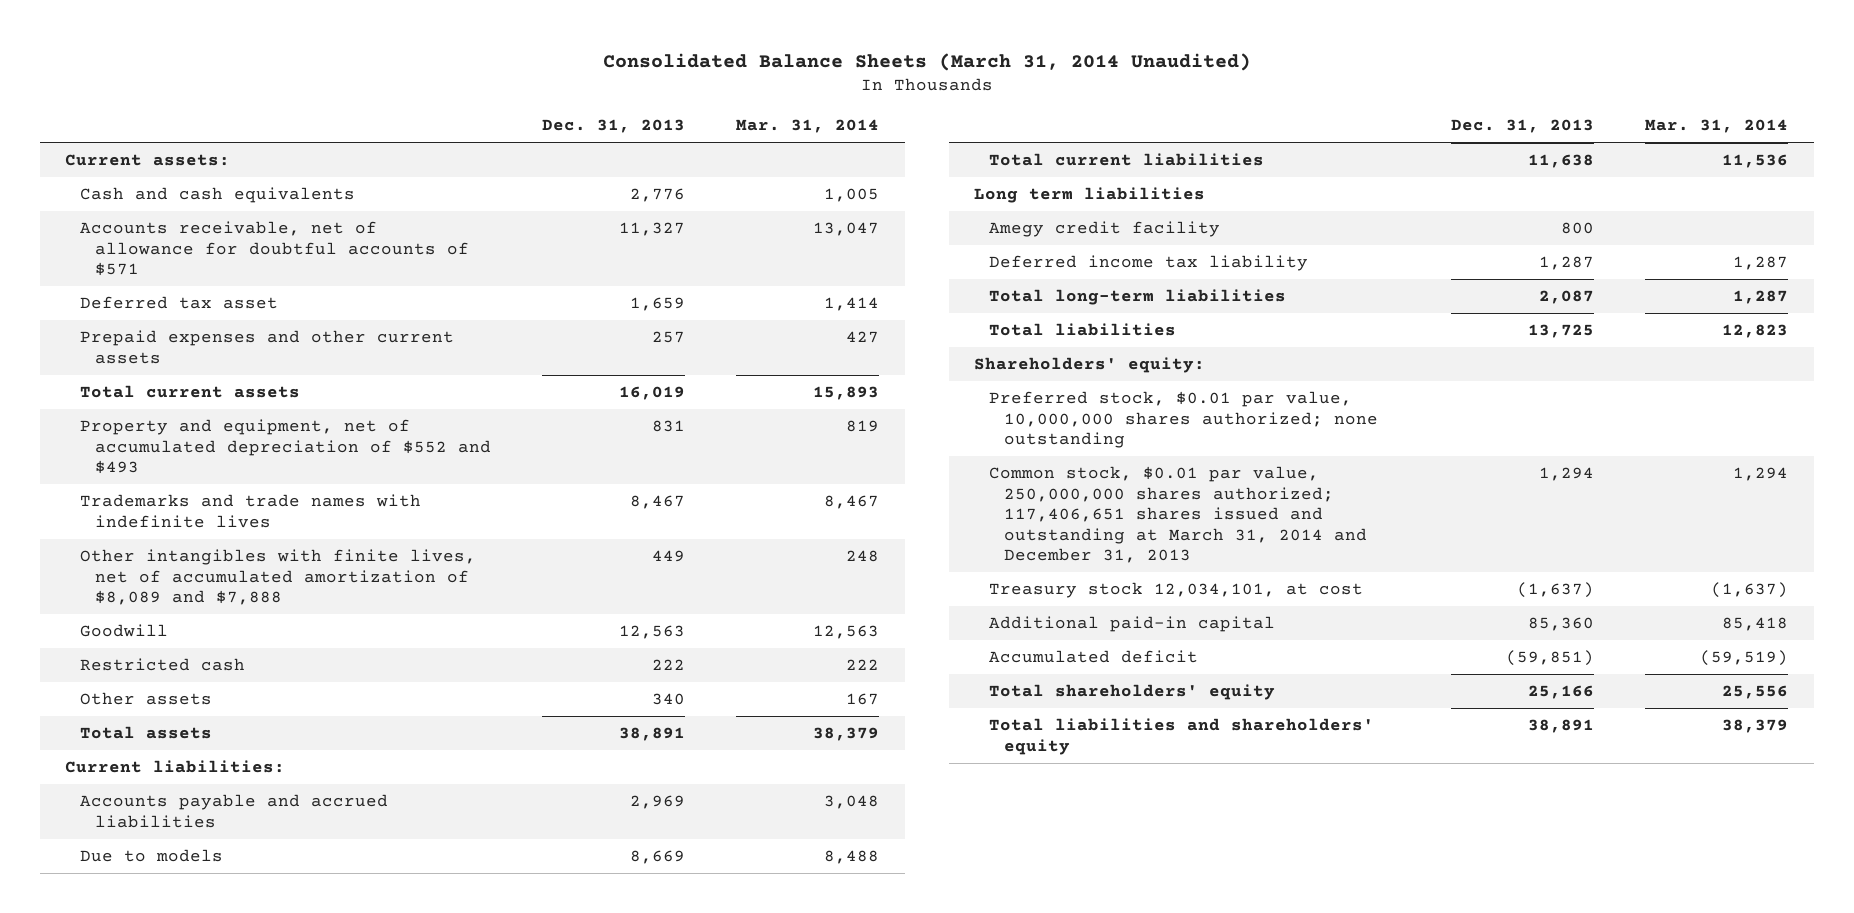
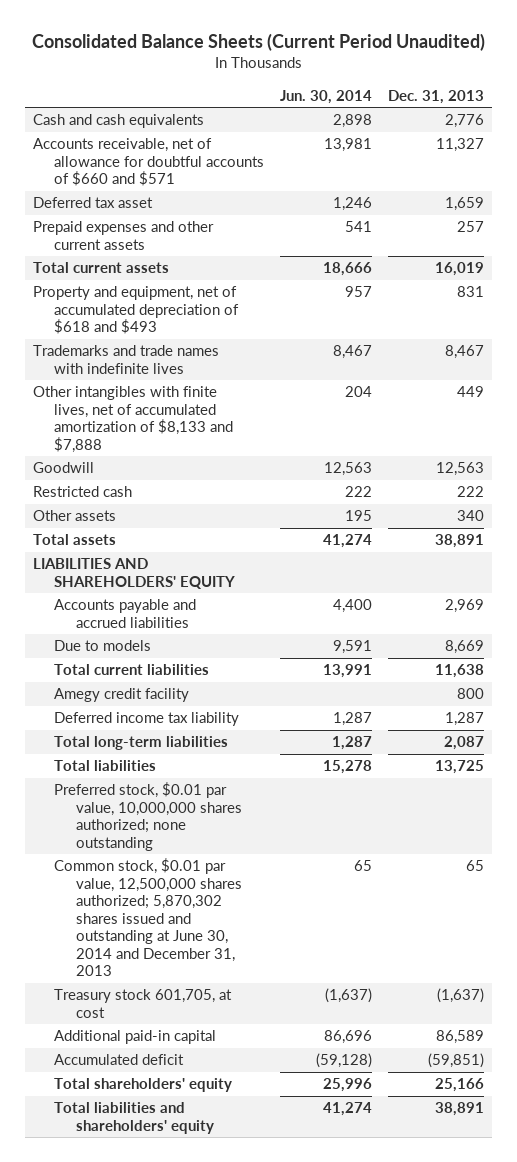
[602,52,1251,71] Consolidated Balance Sheets (March 31, 2014 Unaudited) -> [31,32,485,51] Consolidated Balance Sheets (Current Period Unaudited)
[736,118,880,133] Mar. 31, 2014 -> none
none -> [280,89,373,104] Jun. 30, 2014
[65,154,231,167] Current assets: -> none
[80,221,469,277] Accounts receivable, net of allowance for doubtful accounts of $571 -> [32,138,265,187] Accounts receivable, net of allowance for doubtful accounts of $660 and $571
[80,419,491,475] Property and equipment, net of accumulated depreciation of $552 and $493 -> [32,286,240,335] Property and equipment, net of accumulated depreciation of $618 and $493
[80,549,477,606] Other intangibles with finite lives, net of accumulated amortization of $8,089 and $7,888 -> [32,386,234,453] Other intangibles with finite lives, net of accumulated amortization of $8,133 and $7,888
[65,760,286,774] Current liabilities: -> none
none -> [32,558,236,589] LIABILITIES AND SHAREHOLDERS' EQUITY
[974,187,1206,204] Long term liabilities -> none
[974,357,1206,374] Shareholders' equity: -> none
[989,466,1367,564] Common stock, $0.01 par value, 250,000,000 shares authorized; 117,406,651 shares issued and outstanding at March 31, 2014 and December 31, 2013 -> [54,858,242,977] Common stock, $0.01 par value, 12,500,000 shares authorized; 5,870,302 shares issued and outstanding at June 30, 2014 and December 31, 2013
[1539,467,1595,482] 1,294 -> [466,860,485,872] 65
[989,582,1364,599] Treasury stock 12,034,101, at cost -> [54,989,233,1018] Treasury stock 601,705, at cost
[1528,617,1595,632] 85,360 -> [436,1030,485,1045] 86,589

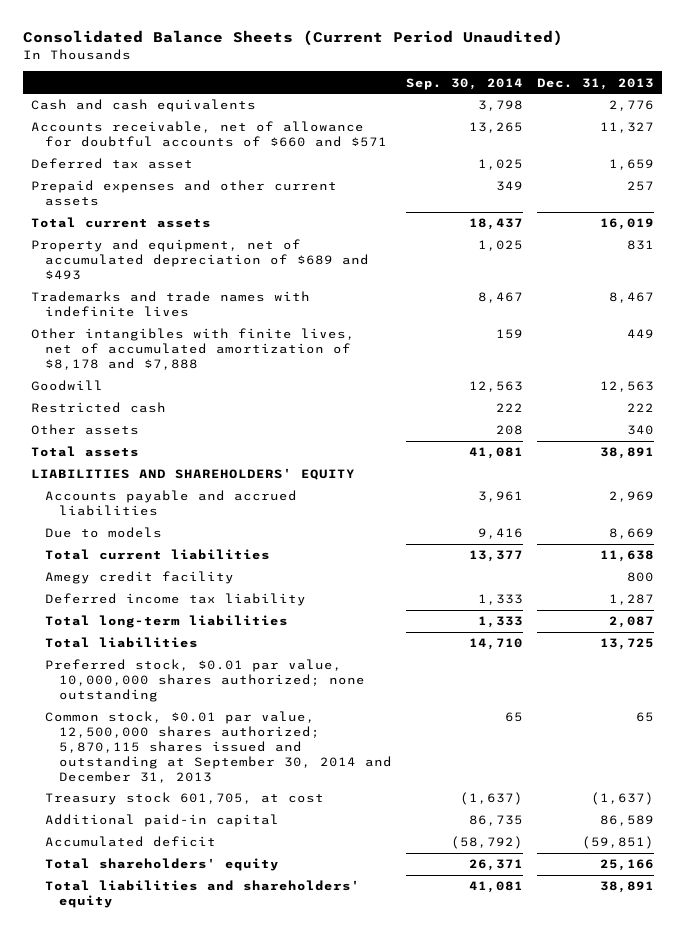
[280,89,373,104] Jun. 30, 2014 -> none
none -> [406,77,524,90] Sep. 30, 2014
[32,286,240,335] Property and equipment, net of accumulated depreciation of $618 and $493 -> [30,239,369,280] Property and equipment, net of accumulated depreciation of $689 and $493
[32,386,234,453] Other intangibles with finite lives, net of accumulated amortization of $8,133 and $7,888 -> [30,328,355,370] Other intangibles with finite lives, net of accumulated amortization of $8,178 and $7,888
[54,858,242,977] Common stock, $0.01 par value, 12,500,000 shares authorized; 5,870,302 shares issued and outstanding at June 30, 2014 and December 31, 2013 -> [44,711,393,783] Common stock, $0.01 par value, 12,500,000 shares authorized; 5,870,115 shares issued and outstanding at September 30, 2014 and December 31, 2013

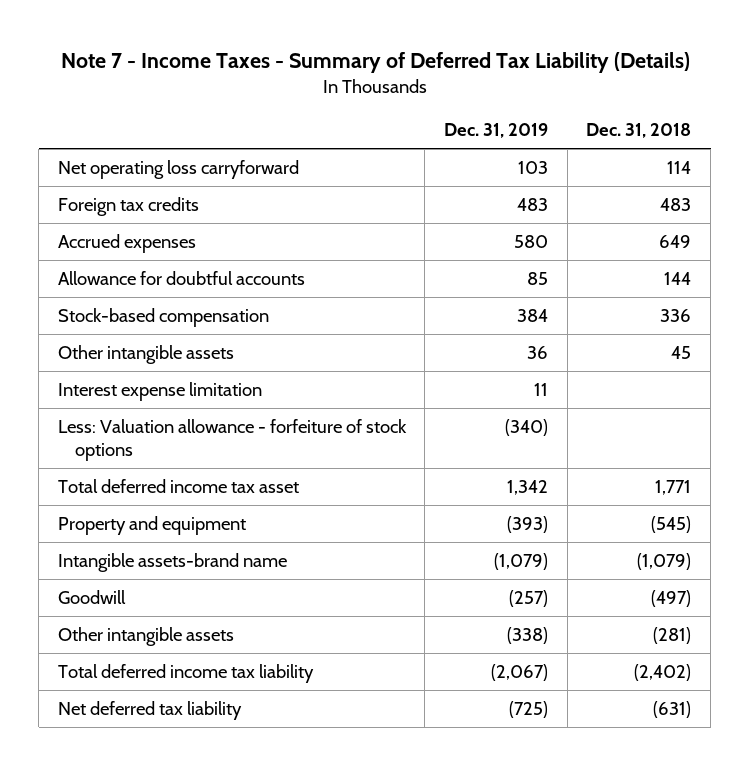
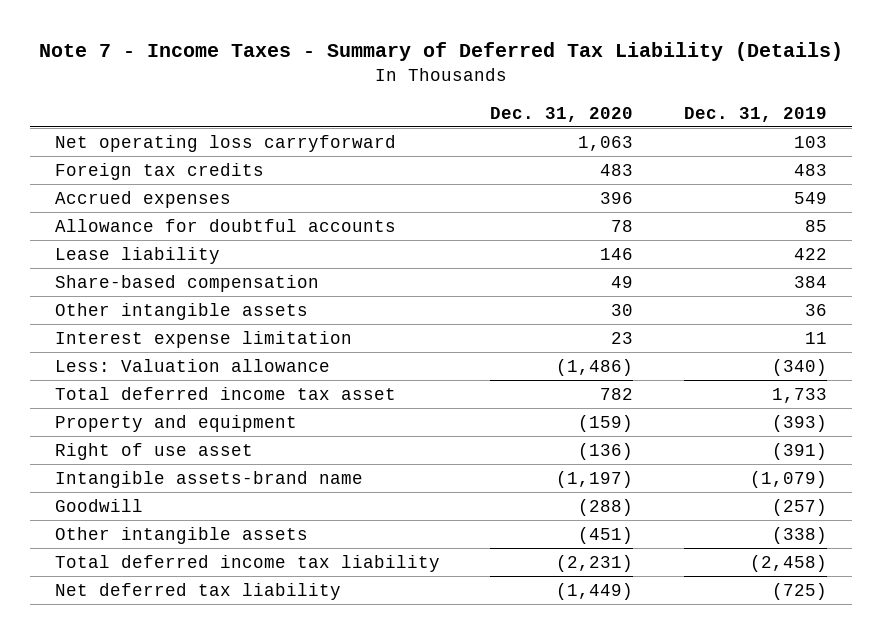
[586,123,692,139] Dec. 31, 2018 -> none
none -> [490,106,634,122] Dec. 31, 2020
[514,234,549,248] 580 -> [793,191,827,204] 549
none -> [55,246,221,264] Lease liability
[57,307,269,327] Stock-based compensation -> [55,274,320,292] Share-based compensation
[57,418,407,461] Less: Valuation allowance - forfeiture of stock options -> [55,358,331,372] Less: Valuation allowance
[507,479,549,495] 1,342 -> [771,387,827,403] 1,733
none -> [55,442,254,460] Right of use asset
[491,663,549,681] (2,067) -> [749,554,827,572] (2,458)

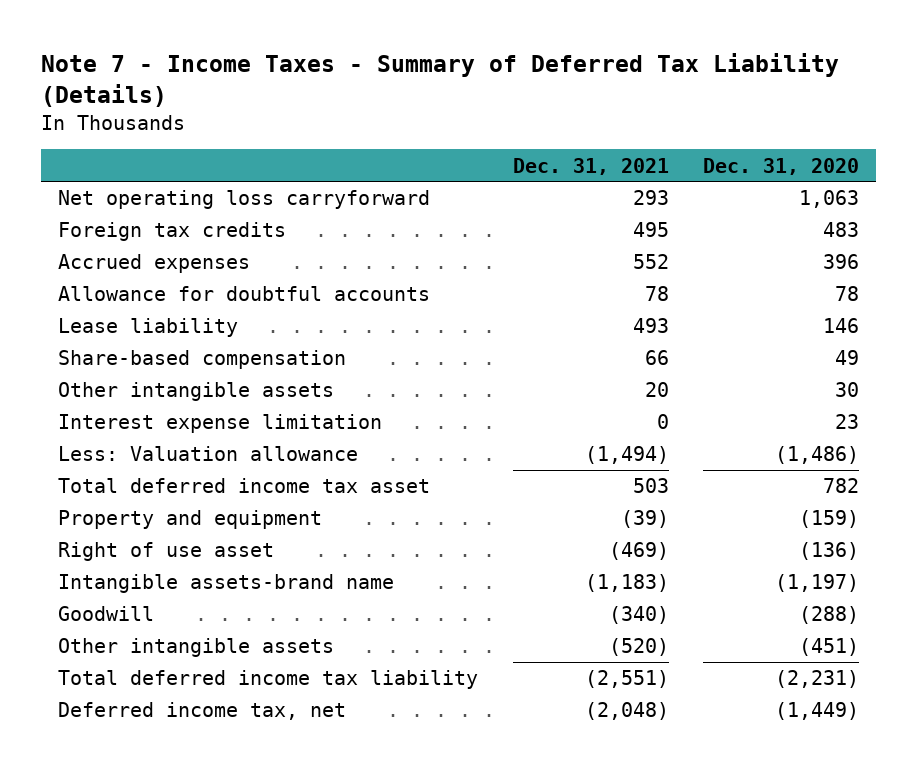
[683,106,827,122] Dec. 31, 2019 -> none
none -> [512,157,669,175] Dec. 31, 2021
[55,582,342,600] Net deferred tax liability -> [58,702,347,721] Deferred income tax, net

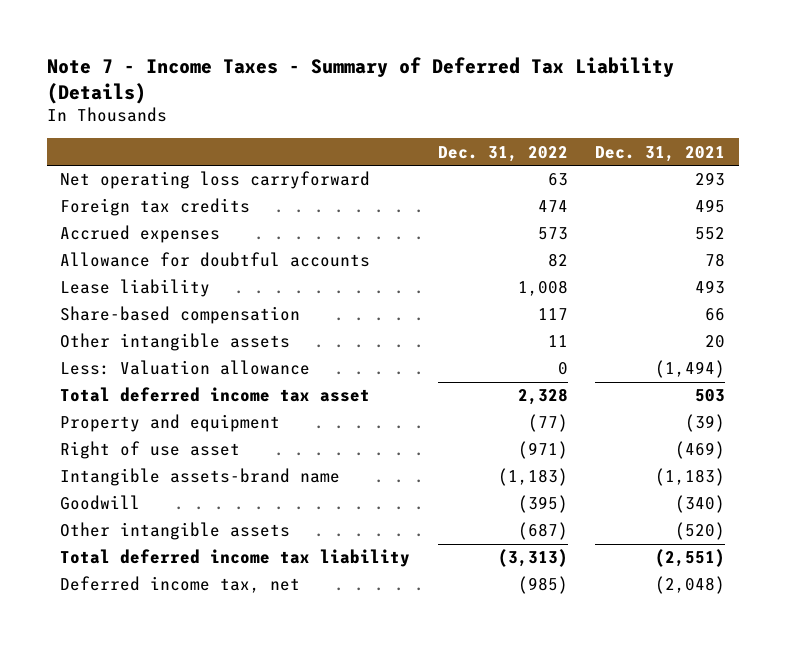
[703,157,860,175] Dec. 31, 2020 -> none
none -> [437,145,568,162] Dec. 31, 2022
[58,414,383,434] Interest expense limitation -> none

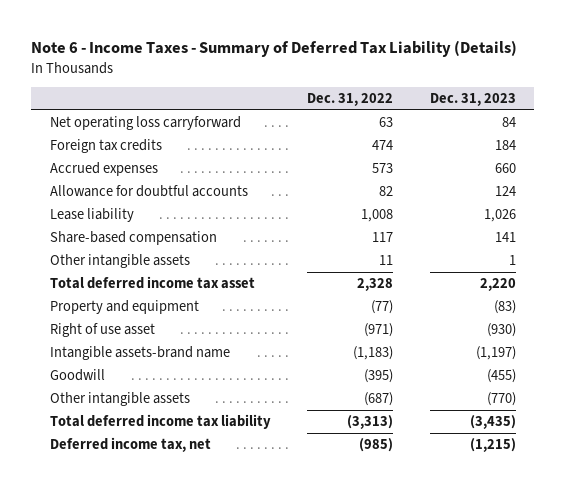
[46,56,674,104] Note 7 - Income Taxes - Summary of Deferred Tax Liability (Details) -> [31,40,518,58] Note 6 - Income Taxes - Summary of Deferred Tax Liability (Details)
[595,145,726,162] Dec. 31, 2021 -> none
none -> [429,92,516,106] Dec. 31, 2023
[60,360,311,376] Less: Valuation allowance -> none

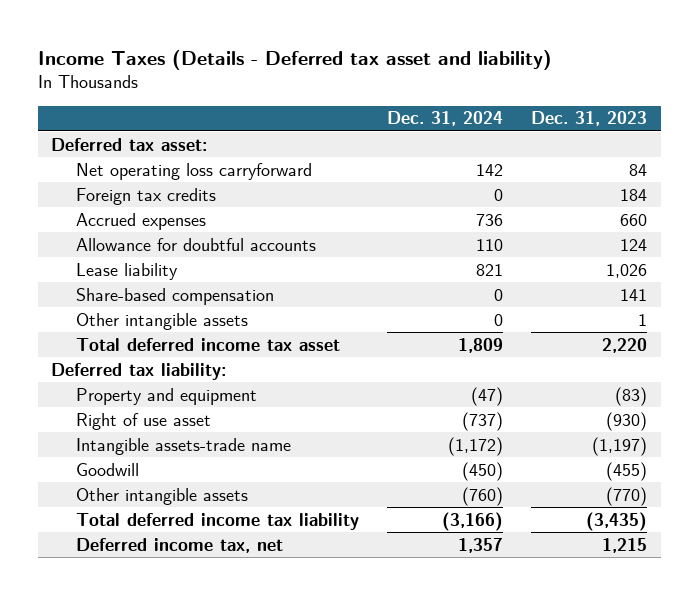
[31,40,518,58] Note 6 - Income Taxes - Summary of Deferred Tax Liability (Details) -> [37,49,552,70] Income Taxes (Details - Deferred tax asset and liability)
[307,92,394,106] Dec. 31, 2022 -> none
none -> [387,111,504,127] Dec. 31, 2024
none -> [51,137,208,151] Deferred tax asset:
none -> [51,362,227,380] Deferred tax liability:
[49,346,230,361] Intangible assets-brand name -> [76,437,292,455] Intangible assets-trade name
[469,438,516,453] (1,215) -> [601,537,647,553] 1,215

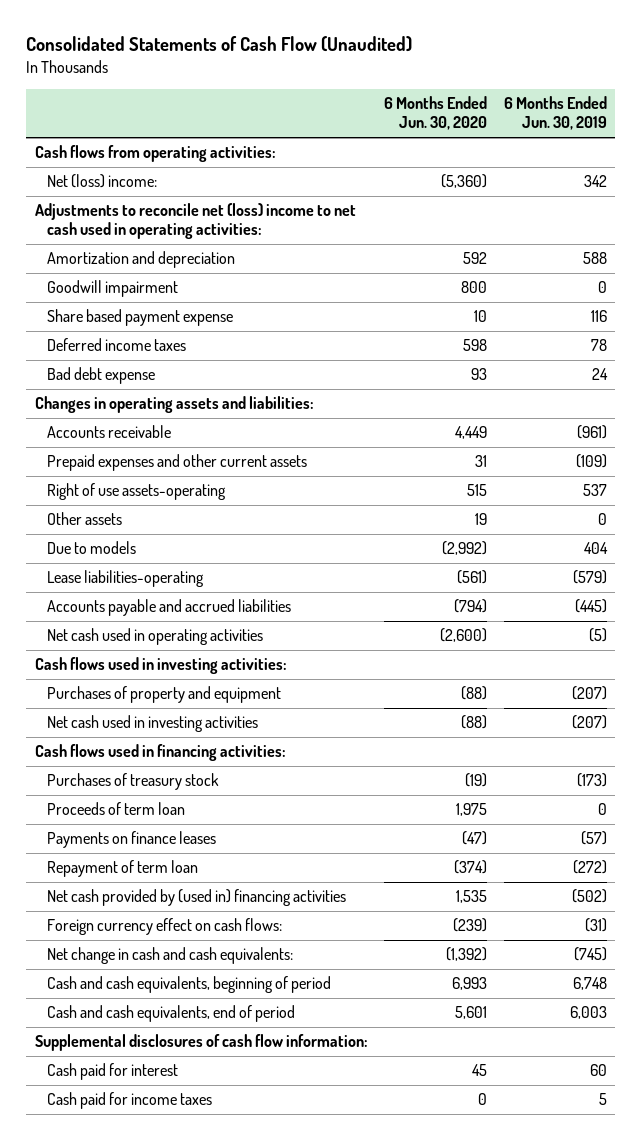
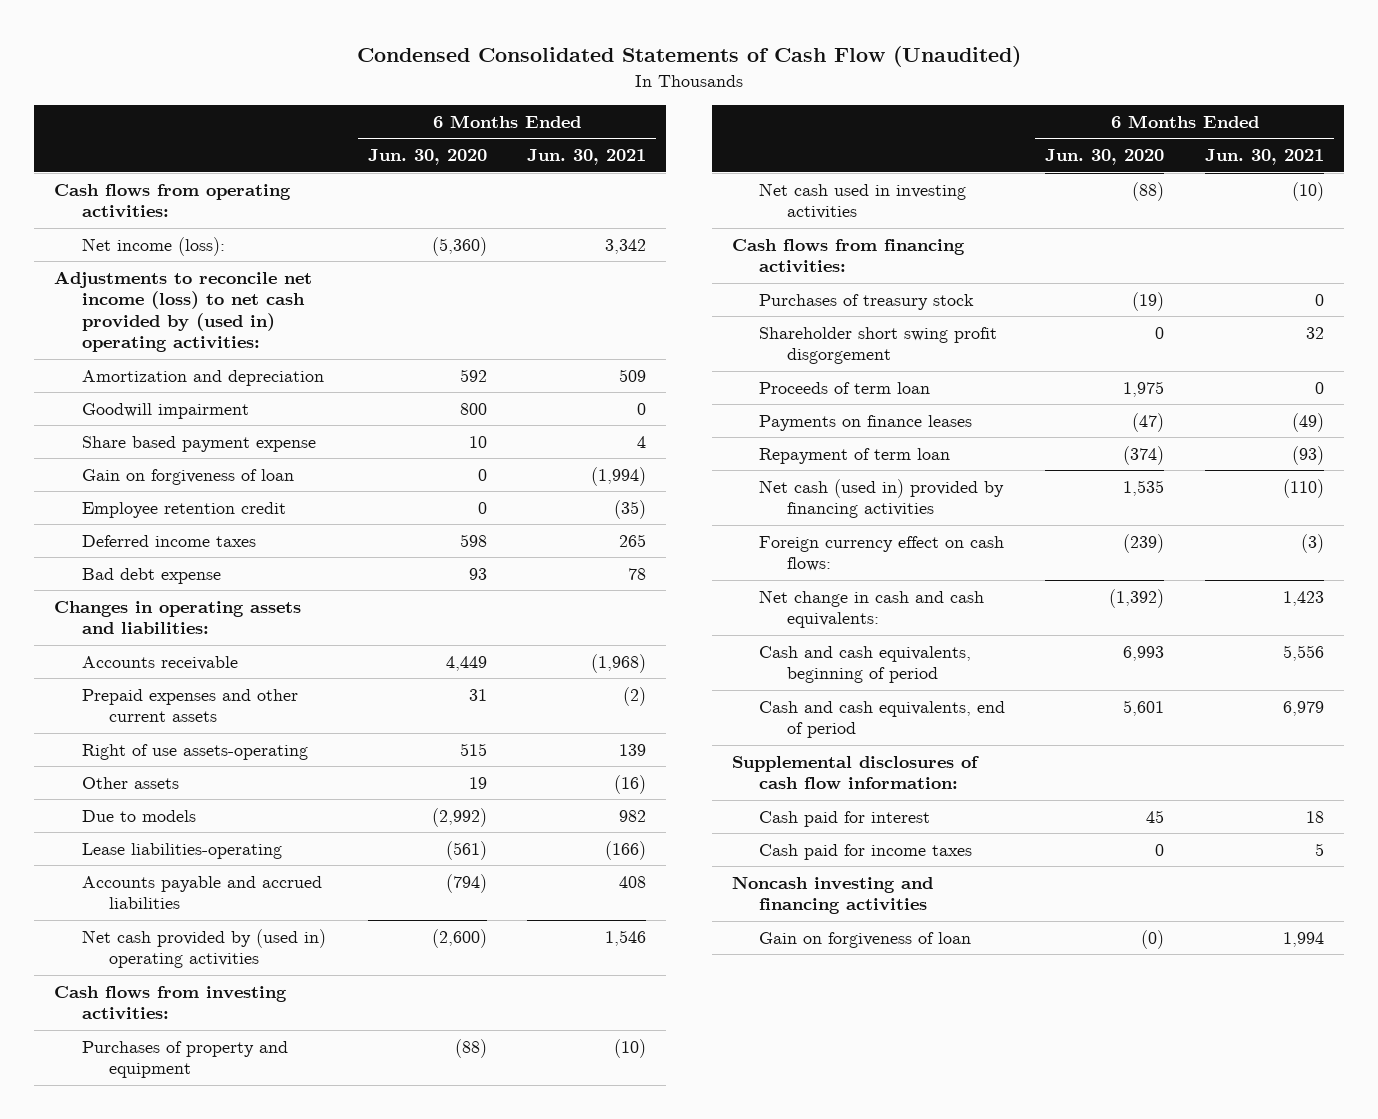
[26,36,413,53] Consolidated Statements of Cash Flow (Unaudited) -> [356,46,1021,68] Condensed Consolidated Statements of Cash Flow (Unaudited)
[503,96,607,131] 6 Months Ended Jun. 30, 2019 -> none
none -> [527,149,647,166] Jun. 30, 2021
[47,174,158,189] Net (loss) income: -> [81,236,225,256] Net income (loss):
[34,203,356,240] Adjustments to reconcile net (loss) income to net cash used in operating activities: -> [54,270,313,353] Adjustments to reconcile net income (loss) to net cash provided by (used in) operating activities:
none -> [81,468,294,485] Gain on forgiveness of loan
none -> [81,501,286,518] Employee retention credit
[47,628,264,646] Net cash used in operating activities -> [81,928,326,969] Net cash provided by (used in) operating activities
[34,657,287,675] Cash flows used in investing activities: -> [54,985,288,1021] Cash flows from investing activities:
[34,744,286,762] Cash flows used in financing activities: -> [731,238,965,274] Cash flows from financing activities:
none -> [759,326,998,365] Shareholder short swing profit disgorgement
[47,889,347,907] Net cash provided by (used in) financing activities -> [759,478,1005,519] Net cash (used in) provided by financing activities
none -> [731,875,933,915] Noncash investing and financing activities
none -> [759,931,972,948] Gain on forgiveness of loan

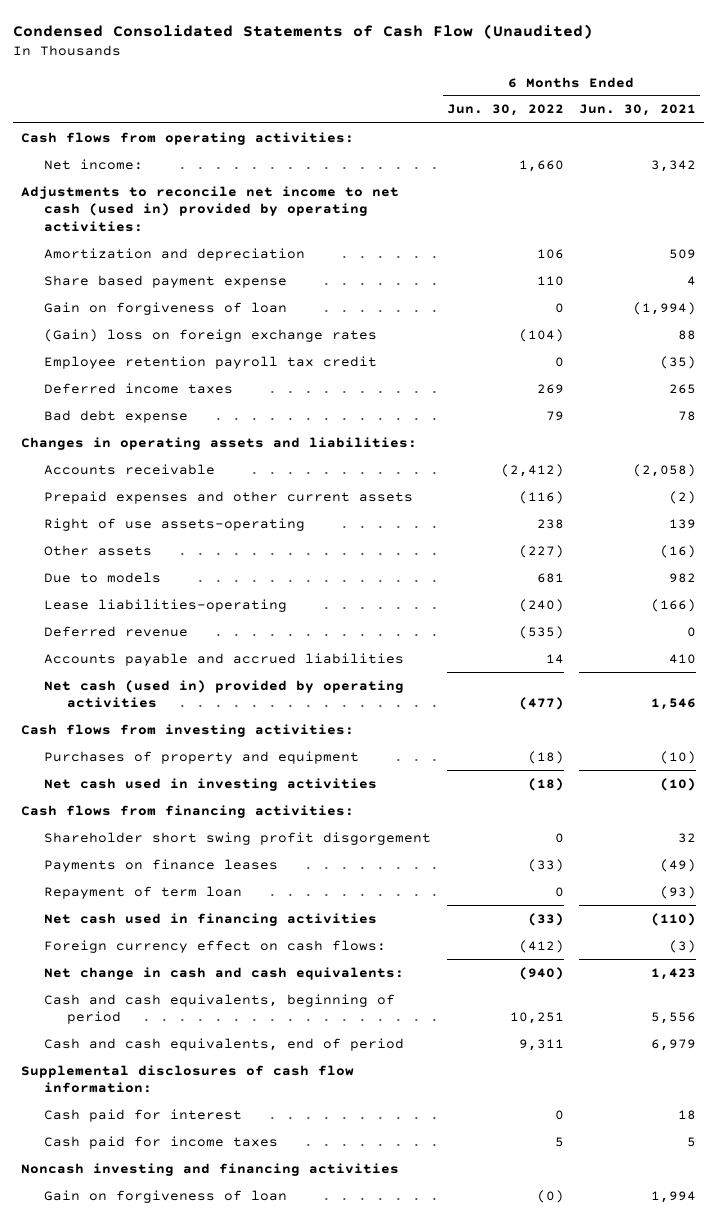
[368,149,488,166] Jun. 30, 2020 -> none
none -> [446,104,564,117] Jun. 30, 2022
[81,236,225,256] Net income (loss): -> [43,158,143,170] Net income:
[54,270,313,353] Adjustments to reconcile net income (loss) to net cash provided by (used in) operating activities: -> [21,185,400,233] Adjustments to reconcile net income to net cash (used in) provided by operating activities:
[81,402,249,419] Goodwill impairment -> none
none -> [43,328,377,342] (Gain) loss on foreign exchange rates
[81,501,286,518] Employee retention credit -> [43,355,377,369] Employee retention payroll tax credit
[591,653,647,673] (1,968) -> [633,463,697,477] (2,058)
none -> [43,625,188,637] Deferred revenue
[619,875,647,888] 408 -> [669,653,697,664] 410
[81,928,326,969] Net cash provided by (used in) operating activities -> [43,679,404,709] Net cash (used in) provided by operating activities
[759,293,975,310] Purchases of treasury stock -> none
[759,381,931,394] Proceeds of term loan -> none
[759,478,1005,519] Net cash (used in) provided by financing activities -> [43,912,377,926] Net cash used in financing activities

